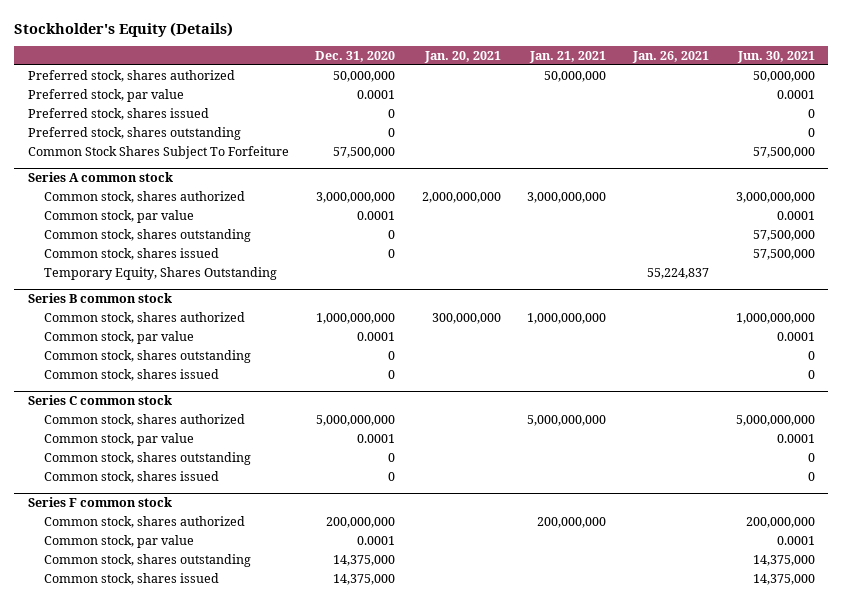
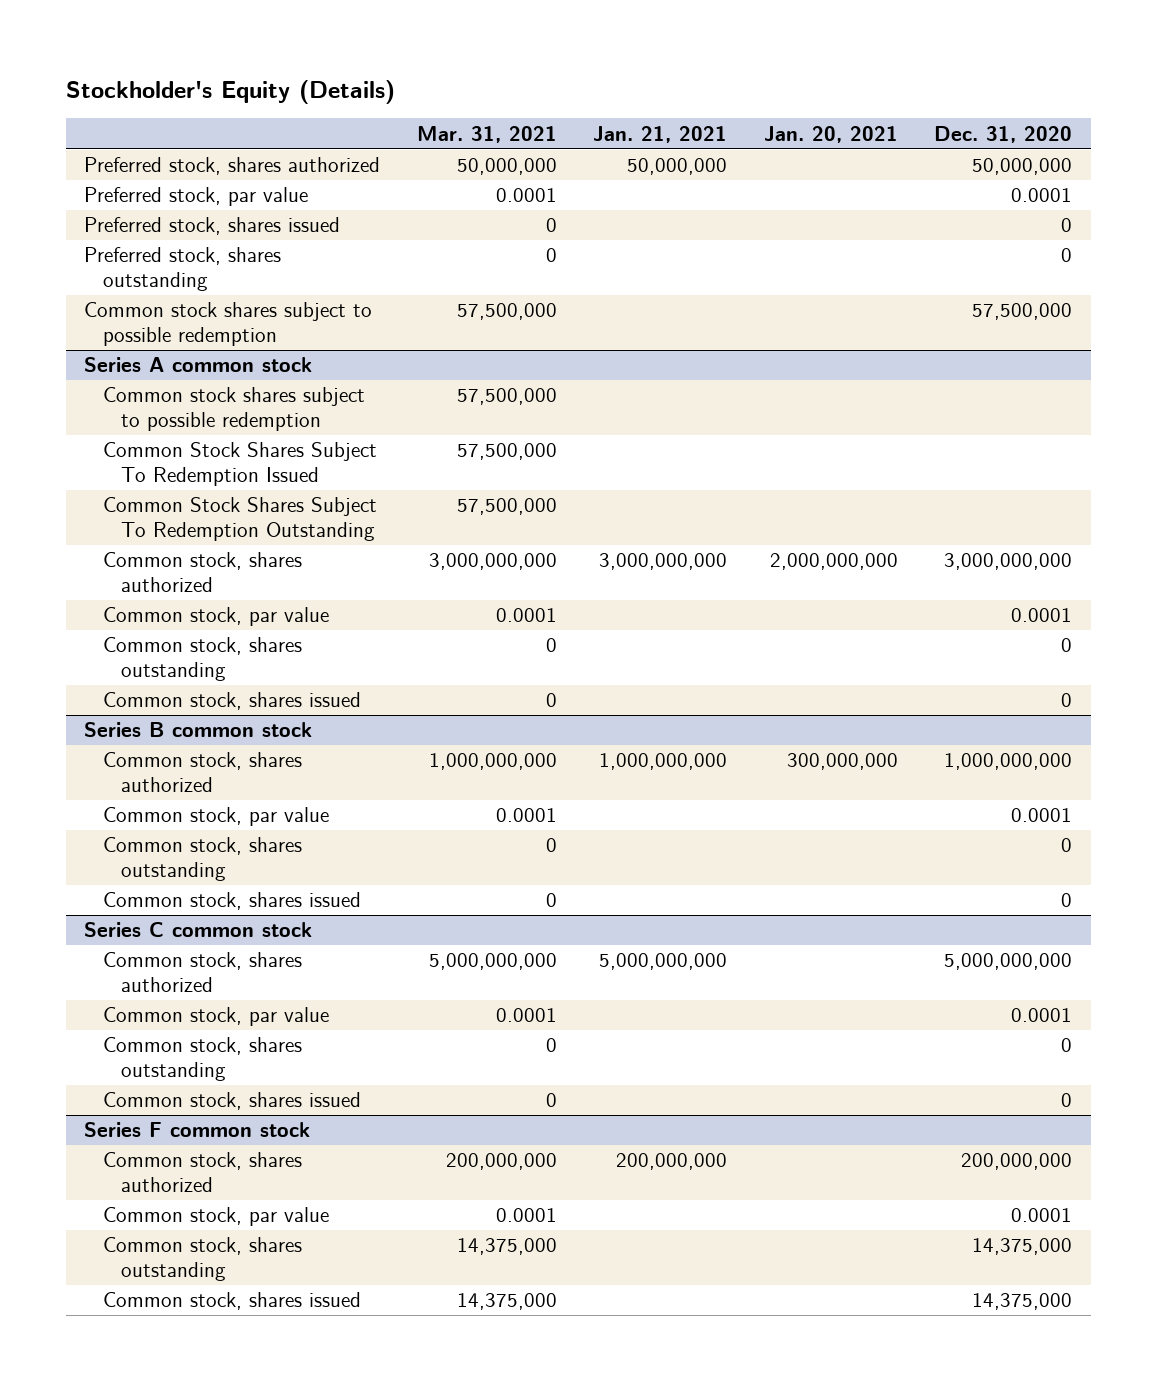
[631,51,709,64] Jan. 26, 2021 -> none
[736,51,815,64] Jun. 30, 2021 -> none
none -> [416,125,557,143] Mar. 31, 2021
[27,145,289,159] Common Stock Shares Subject To Forfeiture -> [84,302,373,347] Common stock shares subject to possible redemption
none -> [102,387,365,432] Common stock shares subject to possible redemption
none -> [102,442,377,487] Common Stock Shares Subject To Redemption Issued
none -> [102,497,377,542] Common Stock Shares Subject To Redemption Outstanding
[44,266,278,280] Temporary Equity, Shares Outstanding -> none

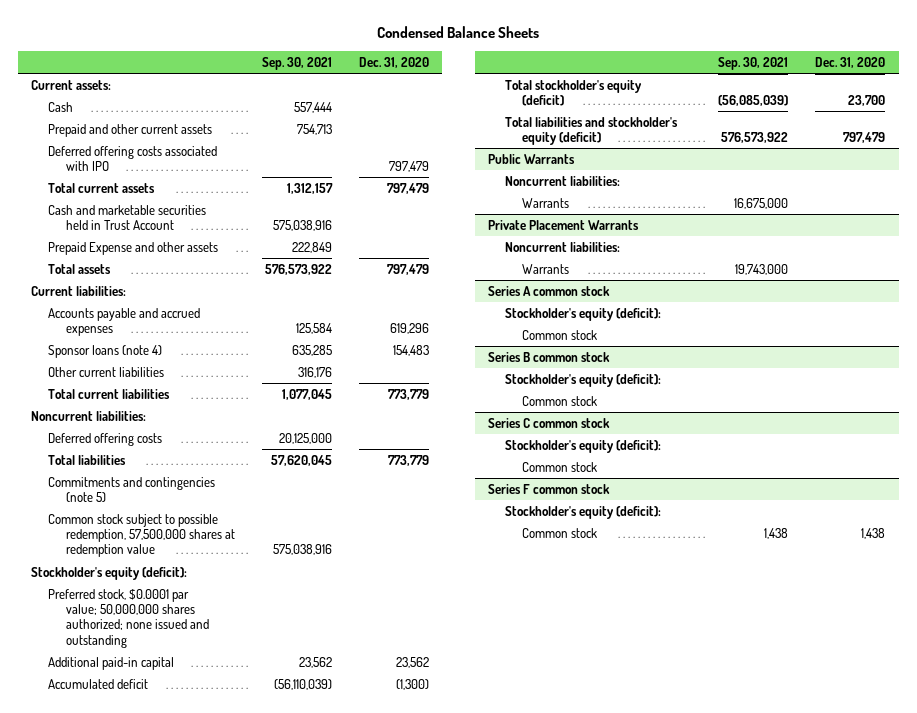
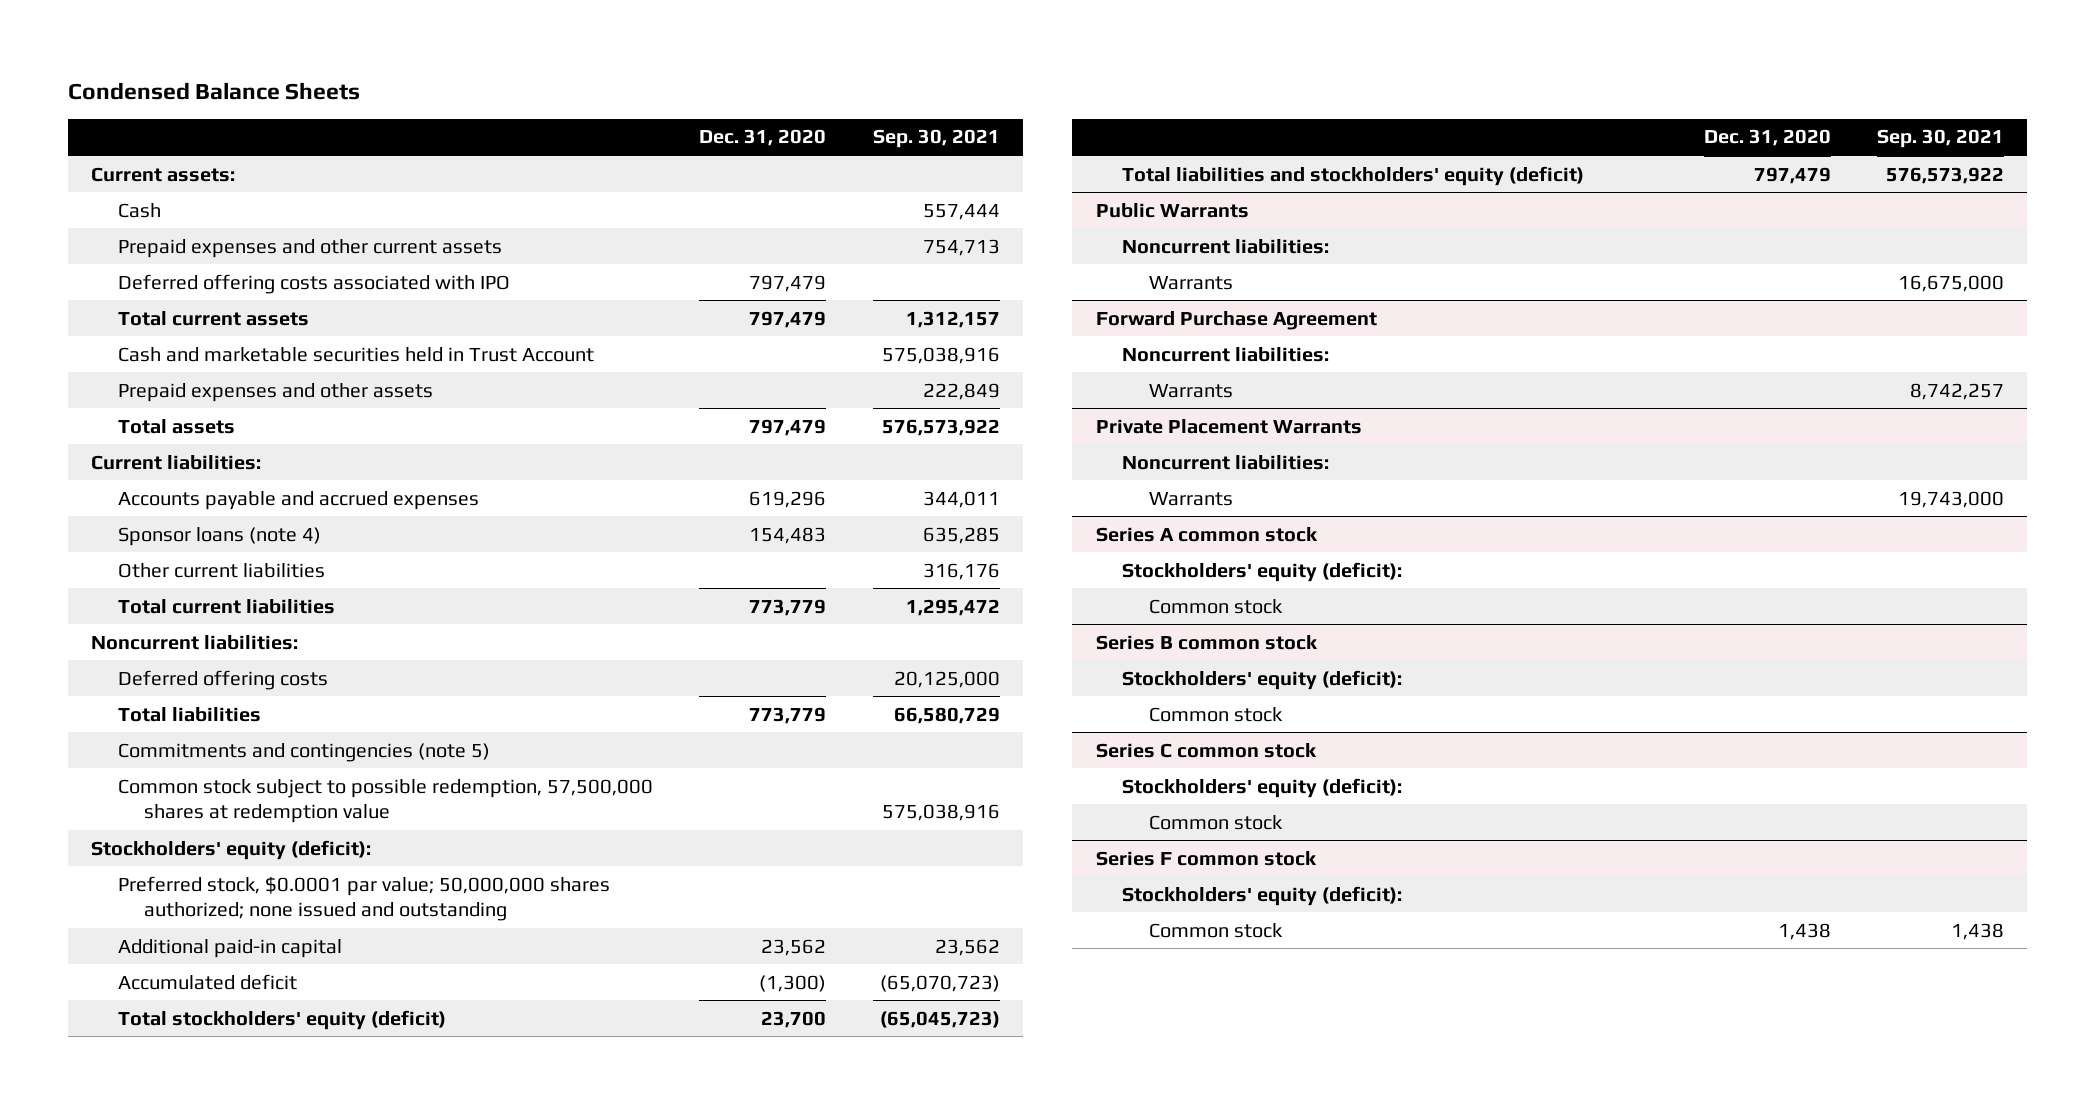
[48,123,213,137] Prepaid and other current assets -> [117,238,502,258] Prepaid expenses and other current assets
[48,241,219,255] Prepaid Expense and other assets -> [117,382,433,402] Prepaid expenses and other assets
[295,323,332,335] 125,584 -> [922,490,1000,508] 344,011
[281,388,332,400] 1,077,045 -> [905,598,1000,616] 1,295,472
[270,454,332,466] 57,620,045 -> [893,706,1000,724] 66,580,729
[31,566,188,580] Stockholder's equity (deficit): -> [91,839,372,860] Stockholders' equity (deficit):
[273,678,332,690] (56,110,039) -> [879,974,1000,992] (65,070,723)
[505,79,643,107] Total stockholder's equity (deficit) -> [117,1009,446,1030] Total stockholders' equity (deficit)
[718,95,789,107] (56,085,039) -> [879,1010,1000,1028] (65,045,723)
[505,116,679,146] Total liabilities and stockholder's equity (deficit) -> [1122,165,1585,186] Total liabilities and stockholders' equity (deficit)
none -> [1095,310,1377,330] Forward Purchase Agreement
none -> [1122,346,1330,362] Noncurrent liabilities:
none -> [1148,383,1233,398] Warrants
[505,307,662,321] Stockholder's equity (deficit): -> [1122,561,1403,582] Stockholders' equity (deficit):
[505,373,662,387] Stockholder's equity (deficit): -> [1122,669,1403,690] Stockholders' equity (deficit):
[505,439,662,453] Stockholder's equity (deficit): -> [1122,777,1403,798] Stockholders' equity (deficit):
[505,505,662,519] Stockholder's equity (deficit): -> [1122,885,1403,906] Stockholders' equity (deficit):

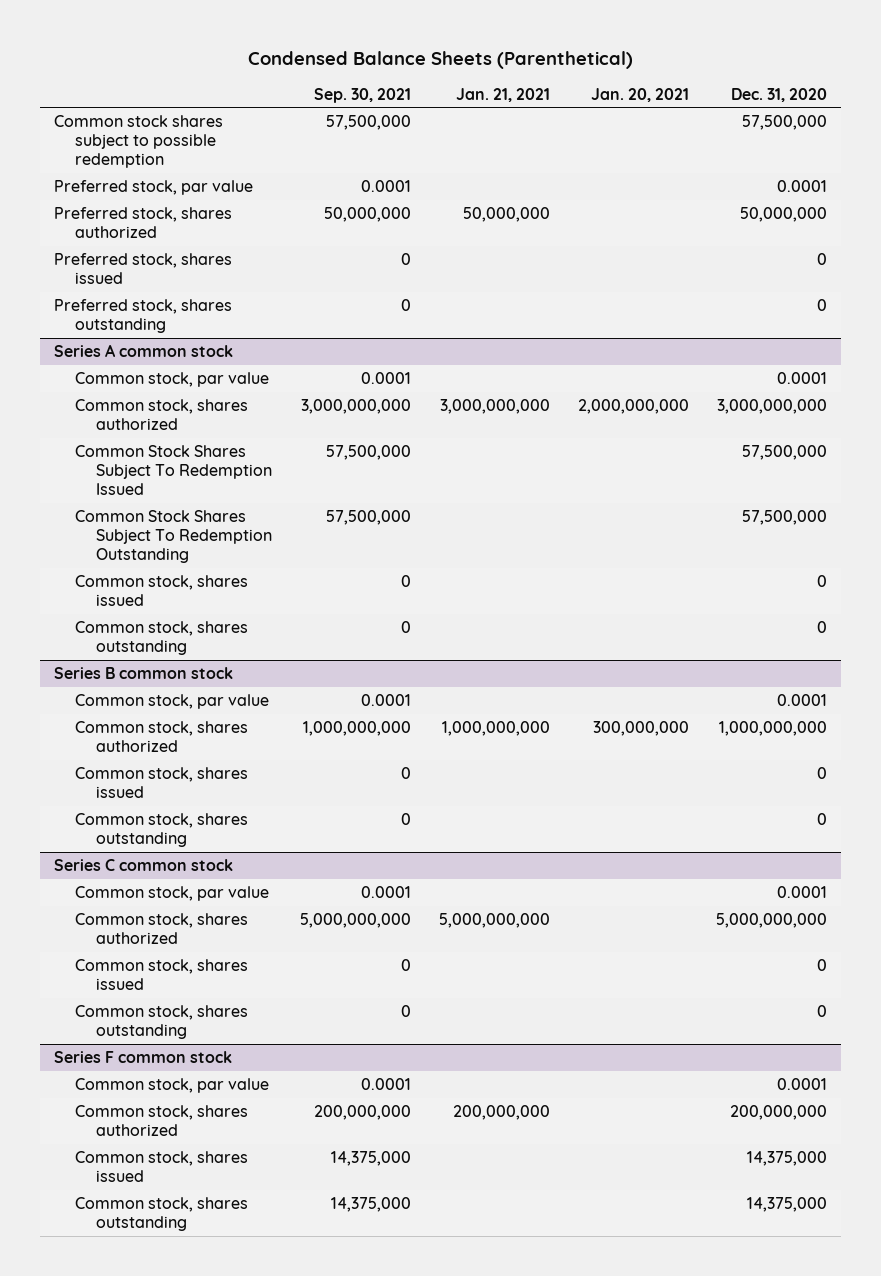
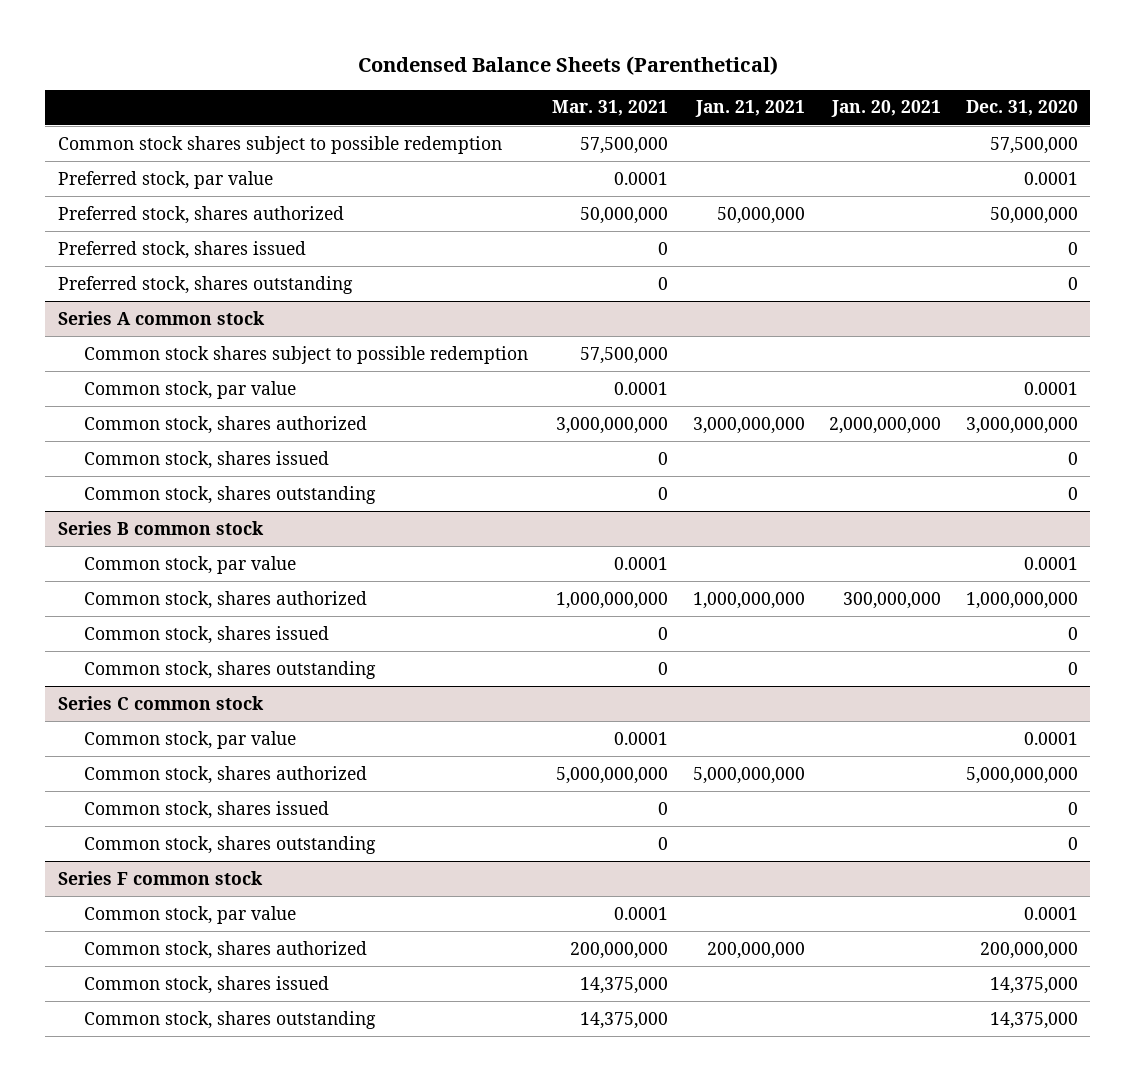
[314,87,412,103] Sep. 30, 2021 -> none
none -> [552,100,669,117] Mar. 31, 2021
none -> [83,345,528,364] Common stock shares subject to possible redemption
[74,444,273,496] Common Stock Shares Subject To Redemption Issued -> none
[74,509,273,564] Common Stock Shares Subject To Redemption Outstanding -> none

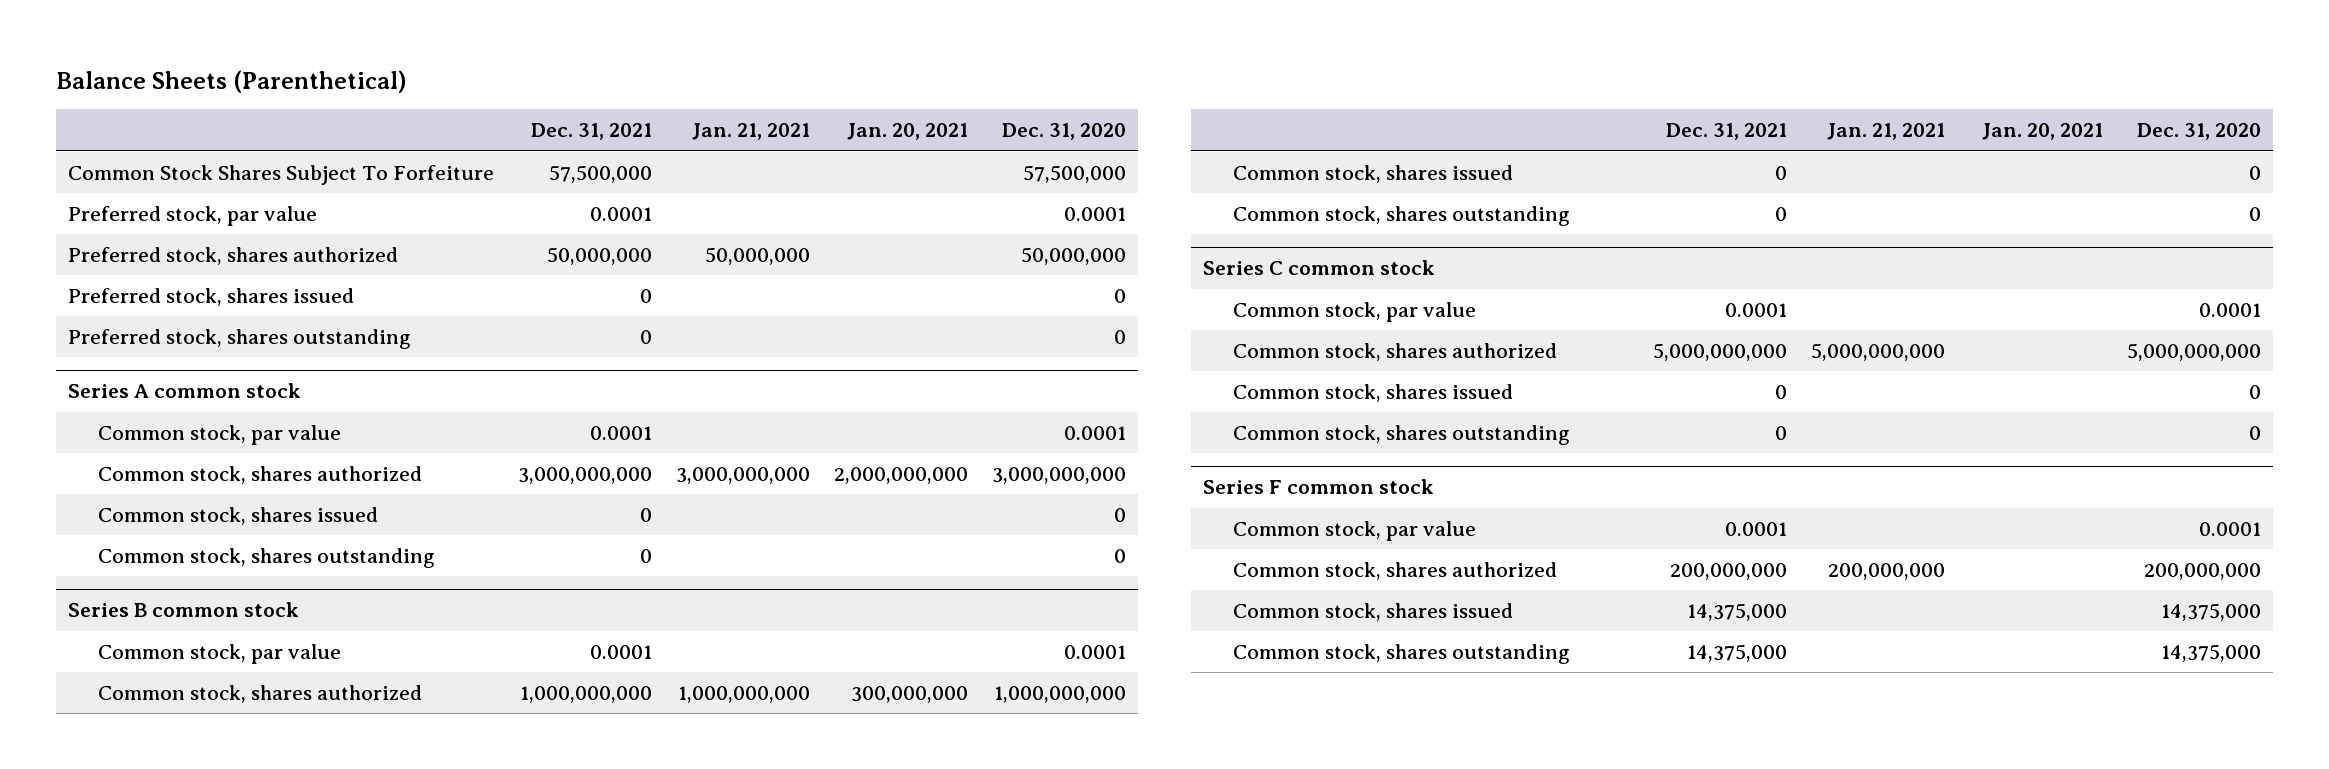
[357,56,778,76] Condensed Balance Sheets (Parenthetical) -> [55,69,407,93] Balance Sheets (Parenthetical)
[552,100,669,117] Mar. 31, 2021 -> none
none -> [531,123,653,141] Dec. 31, 2021
[57,135,502,154] Common stock shares subject to possible redemption -> [68,164,495,185] Common Stock Shares Subject To Forfeiture
[83,345,528,364] Common stock shares subject to possible redemption -> none

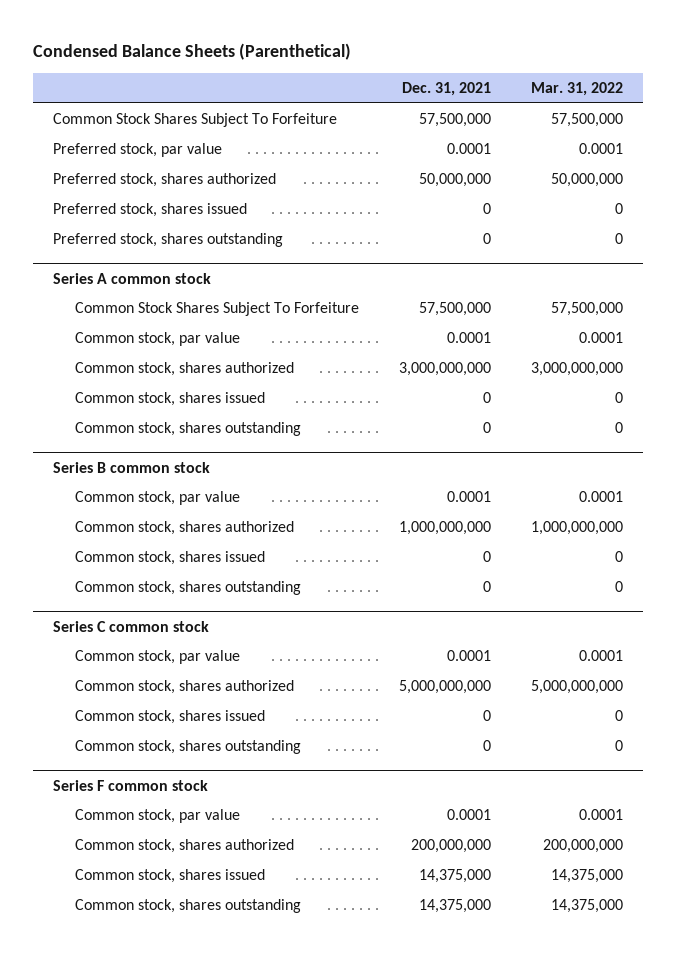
[55,69,407,93] Balance Sheets (Parenthetical) -> [32,43,351,61] Condensed Balance Sheets (Parenthetical)
[692,123,811,141] Jan. 21, 2021 -> none
[847,123,969,141] Jan. 20, 2021 -> none
[1002,123,1127,141] Dec. 31, 2020 -> none
none -> [531,81,624,96] Mar. 31, 2022
none -> [74,301,359,316] Common Stock Shares Subject To Forfeiture

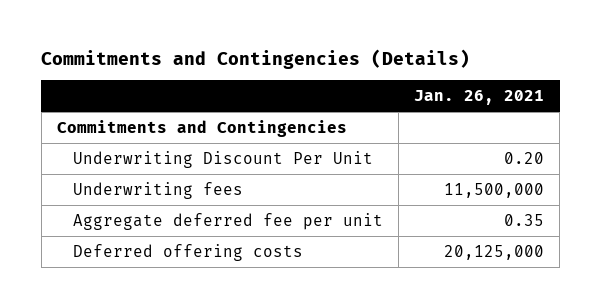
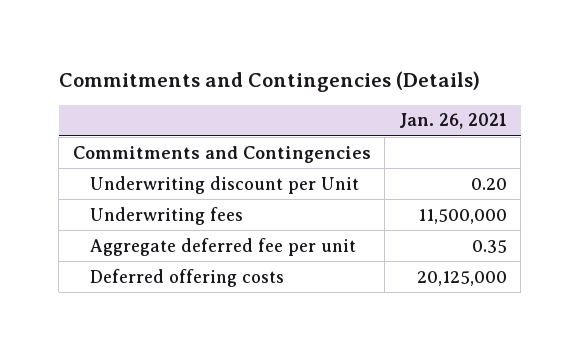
[73,150,374,168] Underwriting Discount Per Unit -> [90,175,360,194] Underwriting discount per Unit

